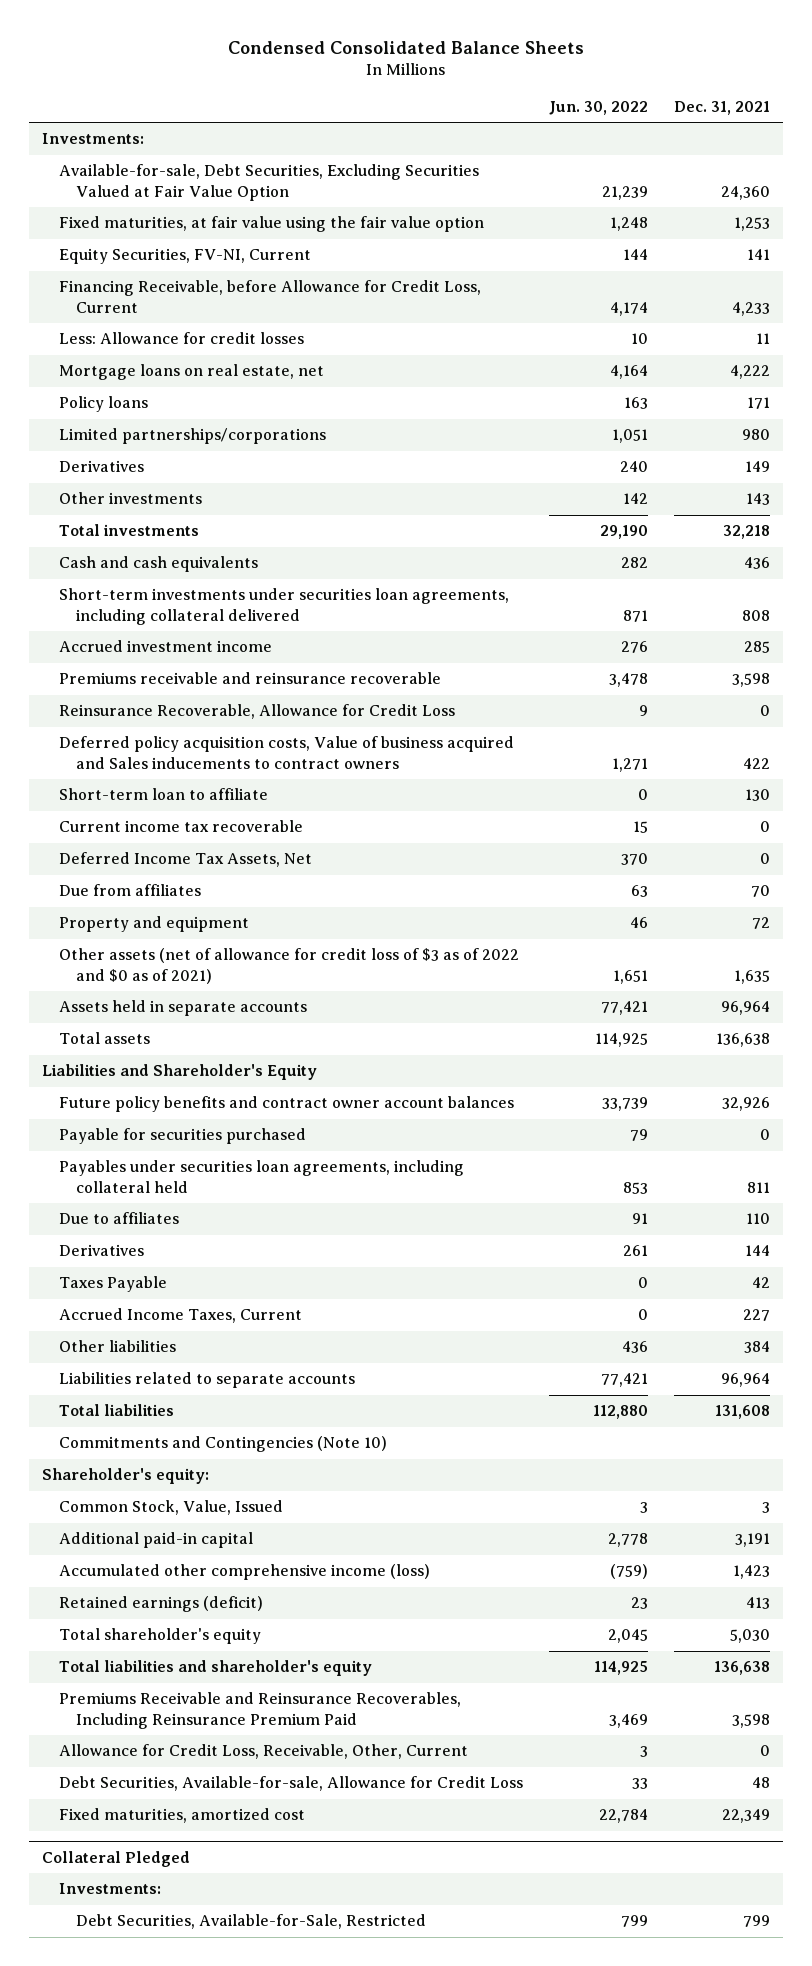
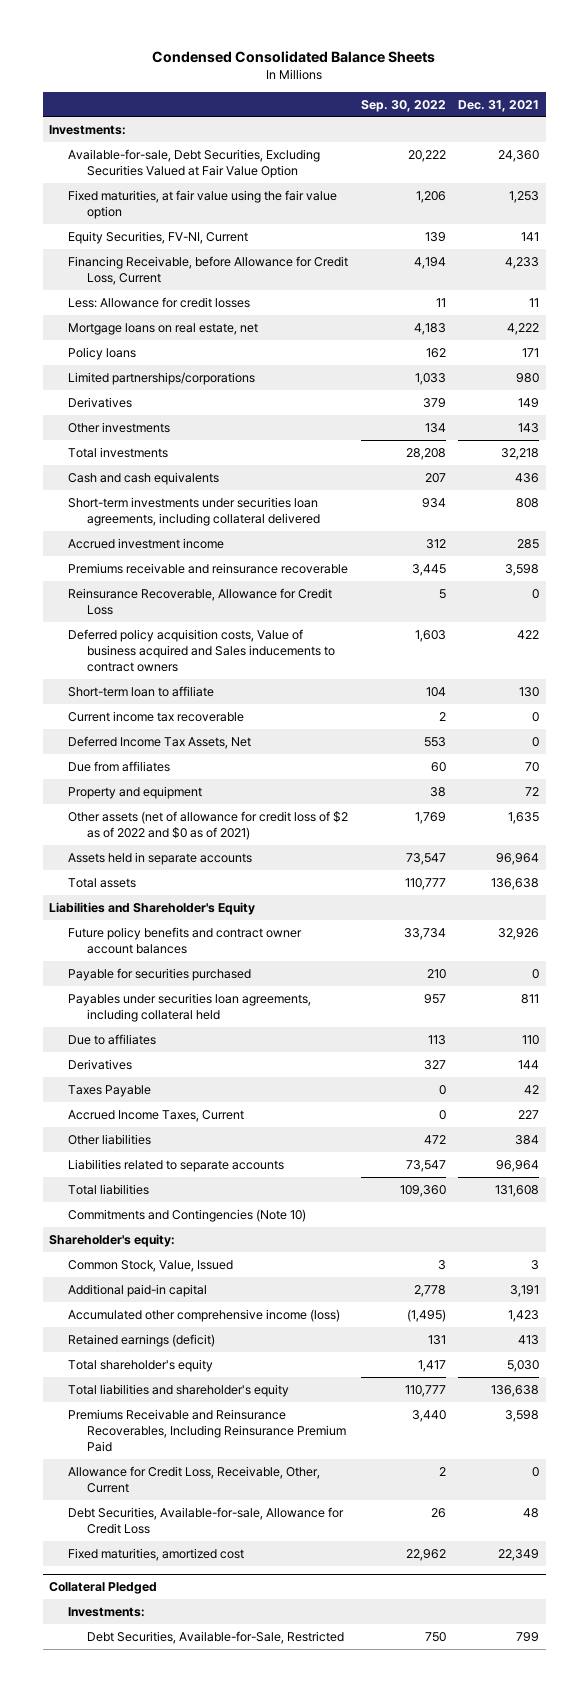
[549,100,649,115] Jun. 30, 2022 -> none
none -> [360,99,446,112] Sep. 30, 2022
[59,948,520,984] Other assets (net of allowance for credit loss of $3 as of 2022 and $0 as of 2021) -> [68,810,349,841] Other assets (net of allowance for credit loss of $2 as of 2022 and $0 as of 2021)

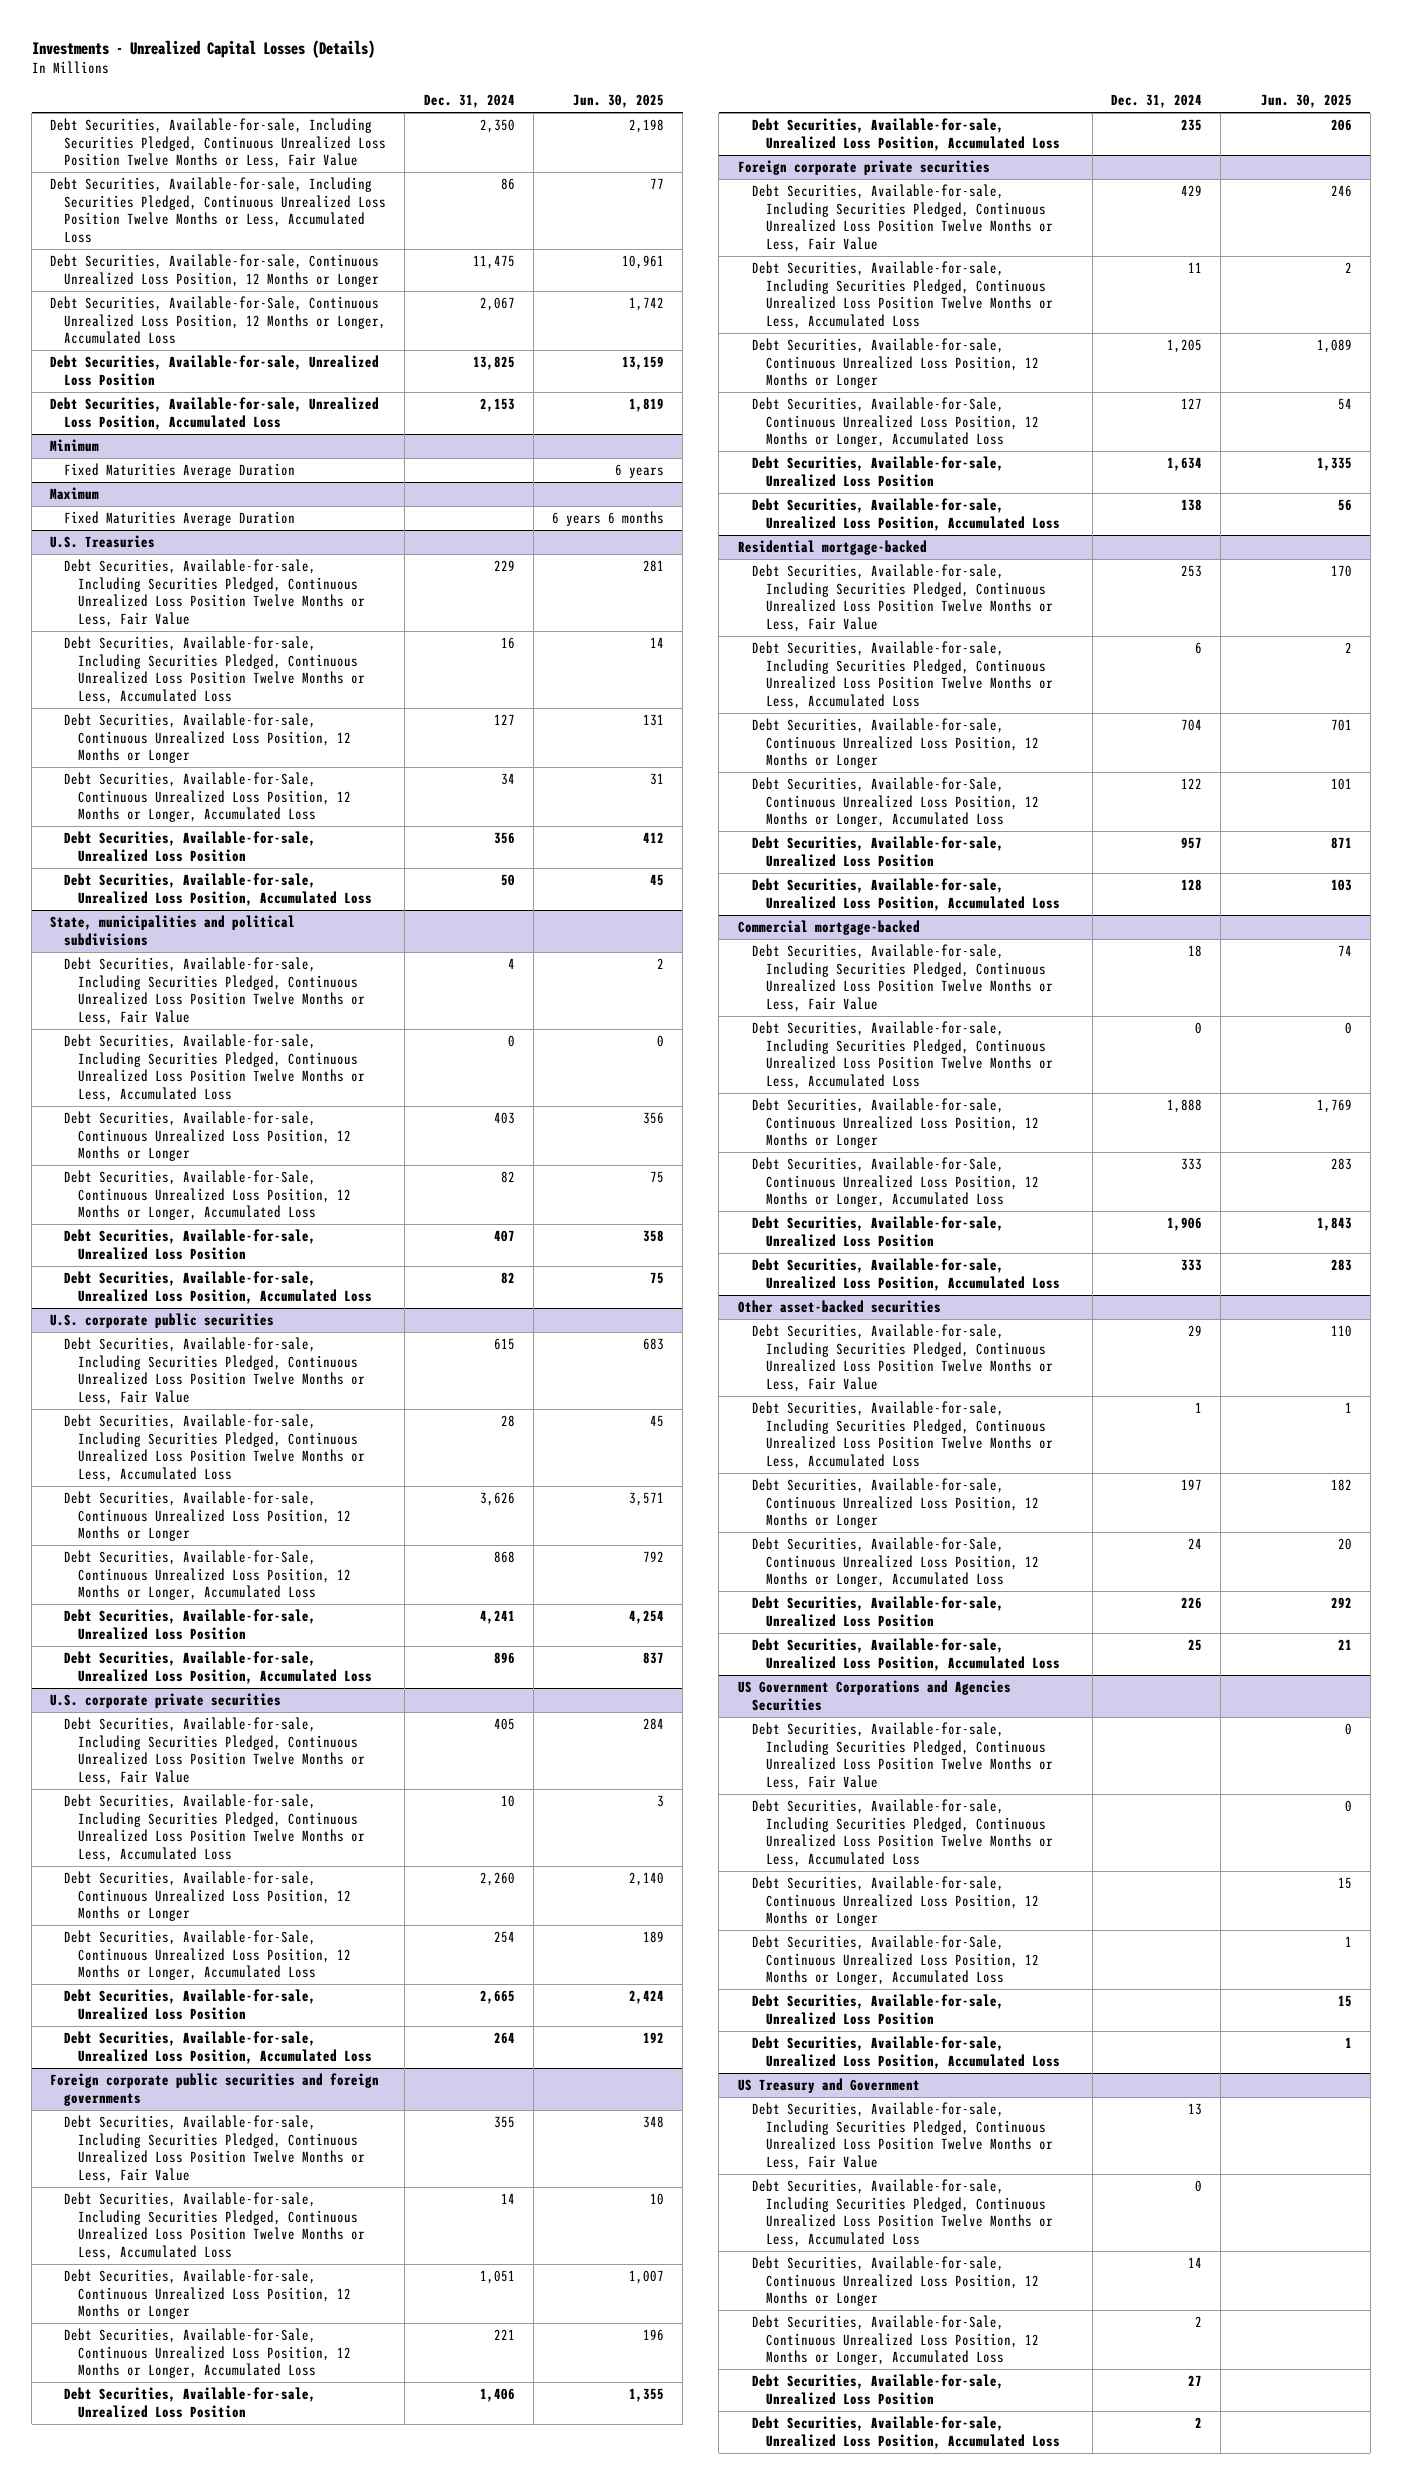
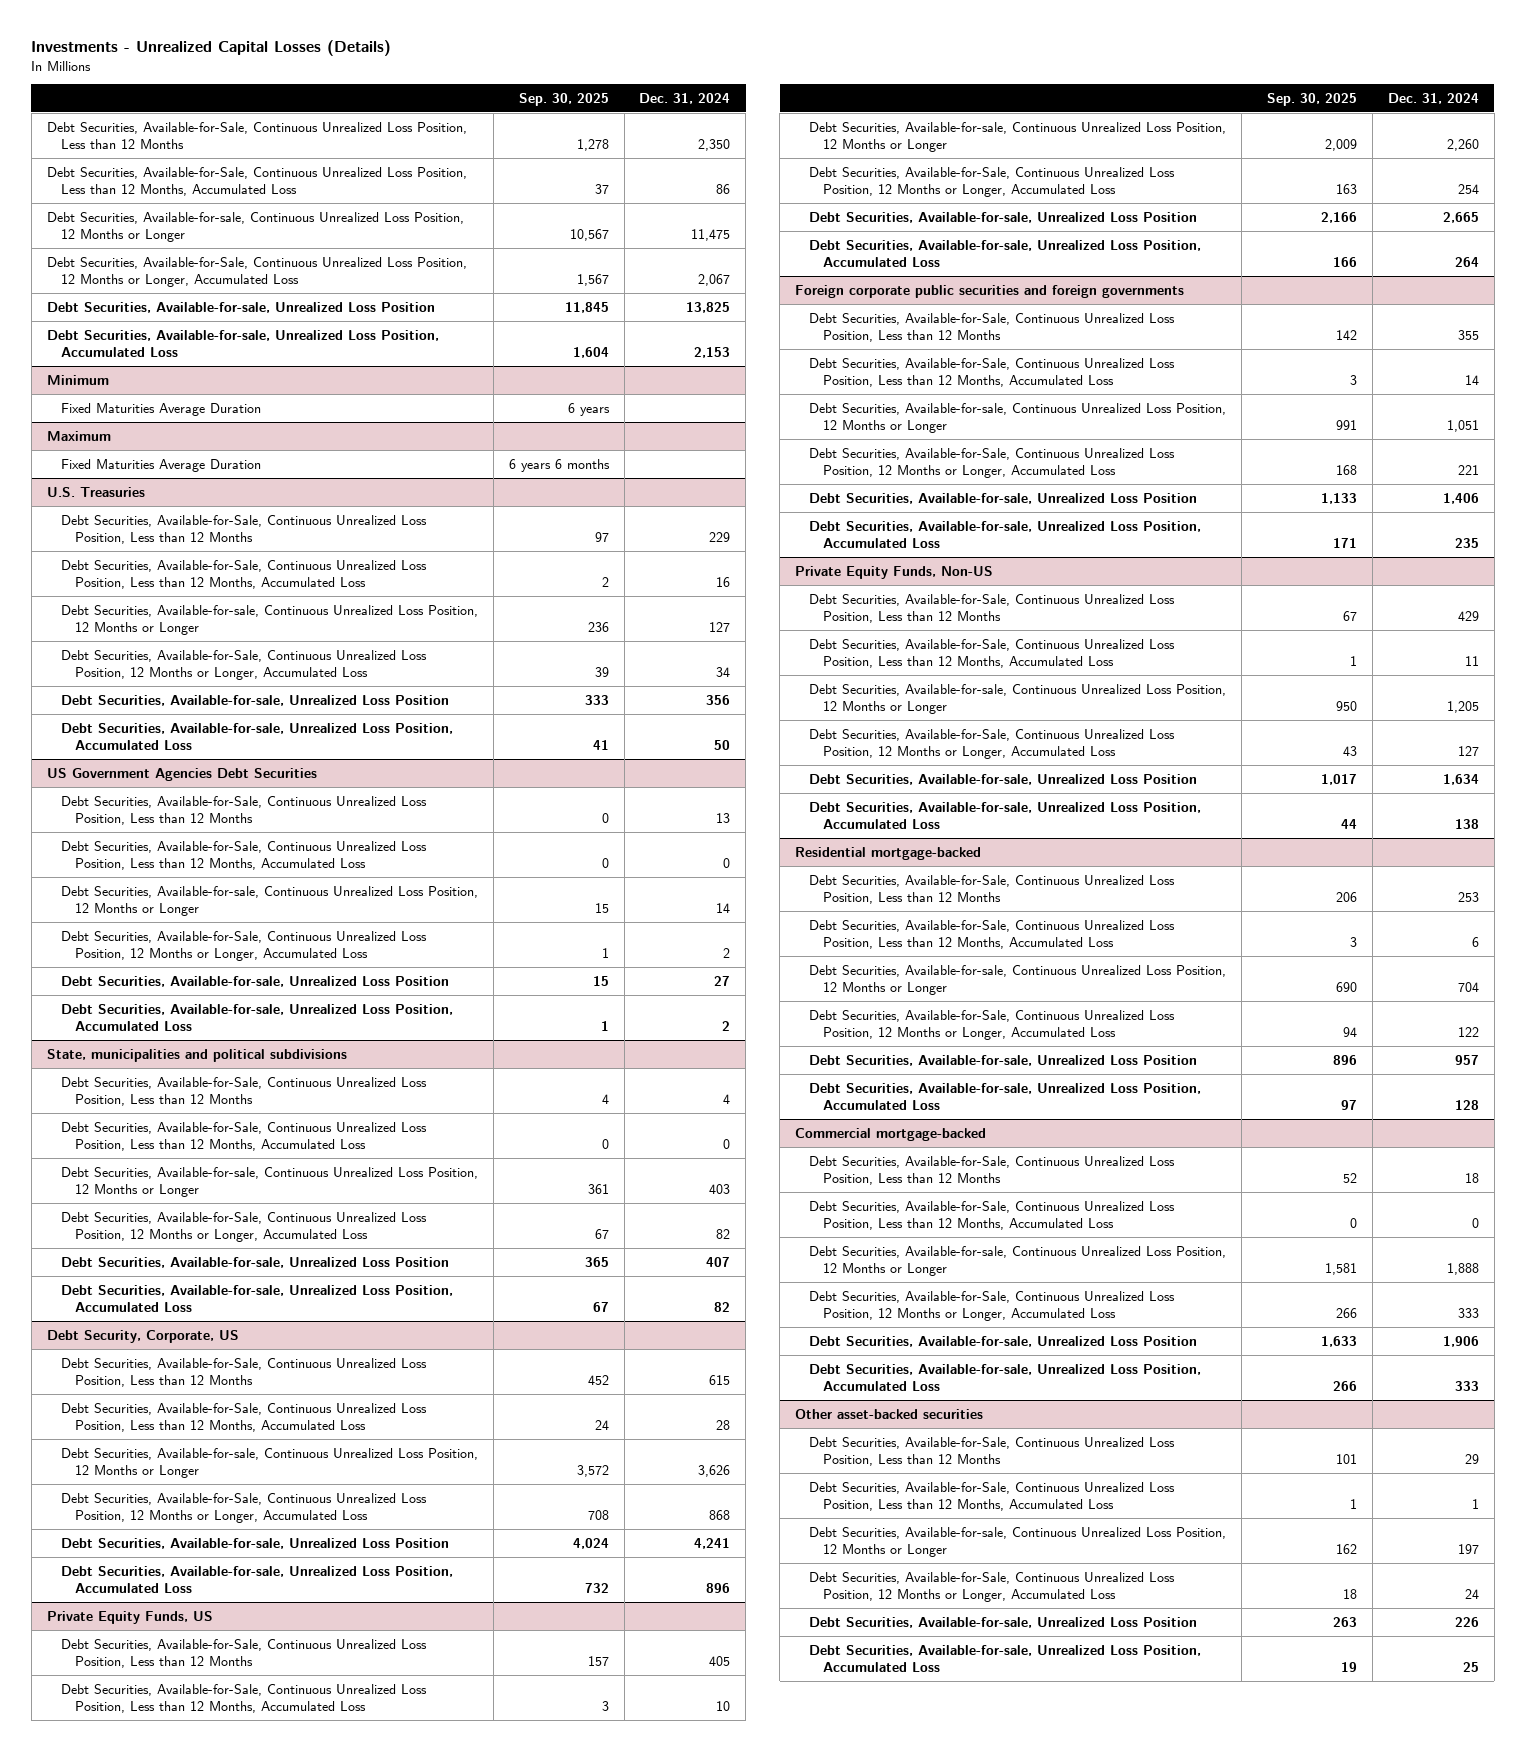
[573,93,665,108] Jun. 30, 2025 -> none
none -> [518,92,609,106] Sep. 30, 2025
[50,118,387,169] Debt Securities, Available-for-sale, Including Securities Pledged, Continuous Unrealized Loss Position Twelve Months or Less, Fair Value -> [46,121,467,149] Debt Securities, Available-for-Sale, Continuous Unrealized Loss Position, Less than 12 Months
[50,177,387,243] Debt Securities, Available-for-sale, Including Securities Pledged, Continuous Unrealized Loss Position Twelve Months or Less, Accumulated Loss -> [46,166,467,196] Debt Securities, Available-for-Sale, Continuous Unrealized Loss Position, Less than 12 Months, Accumulated Loss
[64,559,366,627] Debt Securities, Available-for-sale, Including Securities Pledged, Continuous Unrealized Loss Position Twelve Months or Less, Fair Value -> [60,514,427,544] Debt Securities, Available-for-Sale, Continuous Unrealized Loss Position, Less than 12 Months
[64,636,366,704] Debt Securities, Available-for-sale, Including Securities Pledged, Continuous Unrealized Loss Position Twelve Months or Less, Accumulated Loss -> [60,559,427,589] Debt Securities, Available-for-Sale, Continuous Unrealized Loss Position, Less than 12 Months, Accumulated Loss
none -> [46,767,317,781] US Government Agencies Debt Securities
none -> [60,795,427,825] Debt Securities, Available-for-Sale, Continuous Unrealized Loss Position, Less than 12 Months
none -> [60,840,427,870] Debt Securities, Available-for-Sale, Continuous Unrealized Loss Position, Less than 12 Months, Accumulated Loss
none -> [60,885,478,916] Debt Securities, Available-for-sale, Continuous Unrealized Loss Position, 12 Months or Longer
none -> [60,930,427,961] Debt Securities, Available-for-Sale, Continuous Unrealized Loss Position, 12 Months or Longer, Accumulated Loss
none -> [60,975,449,987] Debt Securities, Available-for-sale, Unrealized Loss Position
none -> [60,1003,453,1031] Debt Securities, Available-for-sale, Unrealized Loss Position, Accumulated Loss
[64,957,366,1025] Debt Securities, Available-for-sale, Including Securities Pledged, Continuous Unrealized Loss Position Twelve Months or Less, Fair Value -> [60,1076,427,1106] Debt Securities, Available-for-Sale, Continuous Unrealized Loss Position, Less than 12 Months
[64,1034,366,1102] Debt Securities, Available-for-sale, Including Securities Pledged, Continuous Unrealized Loss Position Twelve Months or Less, Accumulated Loss -> [60,1121,427,1151] Debt Securities, Available-for-Sale, Continuous Unrealized Loss Position, Less than 12 Months, Accumulated Loss
[50,1313,275,1329] U.S. corporate public securities -> none
none -> [46,1329,239,1343] Debt Security, Corporate, US
[64,1337,366,1405] Debt Securities, Available-for-sale, Including Securities Pledged, Continuous Unrealized Loss Position Twelve Months or Less, Fair Value -> [60,1357,427,1387] Debt Securities, Available-for-Sale, Continuous Unrealized Loss Position, Less than 12 Months
[64,1414,366,1482] Debt Securities, Available-for-sale, Including Securities Pledged, Continuous Unrealized Loss Position Twelve Months or Less, Accumulated Loss -> [60,1402,427,1432] Debt Securities, Available-for-Sale, Continuous Unrealized Loss Position, Less than 12 Months, Accumulated Loss
[50,1693,282,1709] U.S. corporate private securities -> none
none -> [46,1610,213,1624] Private Equity Funds, US
[64,1717,366,1785] Debt Securities, Available-for-sale, Including Securities Pledged, Continuous Unrealized Loss Position Twelve Months or Less, Fair Value -> [60,1638,427,1668] Debt Securities, Available-for-Sale, Continuous Unrealized Loss Position, Less than 12 Months
[64,1794,366,1862] Debt Securities, Available-for-sale, Including Securities Pledged, Continuous Unrealized Loss Position Twelve Months or Less, Accumulated Loss -> [60,1683,427,1713] Debt Securities, Available-for-Sale, Continuous Unrealized Loss Position, Less than 12 Months, Accumulated Loss
[64,2115,366,2183] Debt Securities, Available-for-sale, Including Securities Pledged, Continuous Unrealized Loss Position Twelve Months or Less, Fair Value -> [809,312,1176,342] Debt Securities, Available-for-Sale, Continuous Unrealized Loss Position, Less than 12 Months
[64,2192,366,2260] Debt Securities, Available-for-sale, Including Securities Pledged, Continuous Unrealized Loss Position Twelve Months or Less, Accumulated Loss -> [809,357,1176,387] Debt Securities, Available-for-Sale, Continuous Unrealized Loss Position, Less than 12 Months, Accumulated Loss
[737,160,990,176] Foreign corporate private securities -> none
none -> [795,565,994,579] Private Equity Funds, Non-US
[751,184,1053,252] Debt Securities, Available-for-sale, Including Securities Pledged, Continuous Unrealized Loss Position Twelve Months or Less, Fair Value -> [809,593,1176,623] Debt Securities, Available-for-Sale, Continuous Unrealized Loss Position, Less than 12 Months
[751,261,1053,329] Debt Securities, Available-for-sale, Including Securities Pledged, Continuous Unrealized Loss Position Twelve Months or Less, Accumulated Loss -> [809,638,1176,668] Debt Securities, Available-for-Sale, Continuous Unrealized Loss Position, Less than 12 Months, Accumulated Loss
[751,564,1053,632] Debt Securities, Available-for-sale, Including Securities Pledged, Continuous Unrealized Loss Position Twelve Months or Less, Fair Value -> [809,874,1176,904] Debt Securities, Available-for-Sale, Continuous Unrealized Loss Position, Less than 12 Months
[751,641,1053,709] Debt Securities, Available-for-sale, Including Securities Pledged, Continuous Unrealized Loss Position Twelve Months or Less, Accumulated Loss -> [809,919,1176,949] Debt Securities, Available-for-Sale, Continuous Unrealized Loss Position, Less than 12 Months, Accumulated Loss
[751,944,1053,1012] Debt Securities, Available-for-sale, Including Securities Pledged, Continuous Unrealized Loss Position Twelve Months or Less, Fair Value -> [809,1155,1176,1185] Debt Securities, Available-for-Sale, Continuous Unrealized Loss Position, Less than 12 Months
[751,1021,1053,1089] Debt Securities, Available-for-sale, Including Securities Pledged, Continuous Unrealized Loss Position Twelve Months or Less, Accumulated Loss -> [809,1200,1176,1230] Debt Securities, Available-for-Sale, Continuous Unrealized Loss Position, Less than 12 Months, Accumulated Loss
[751,1324,1053,1392] Debt Securities, Available-for-sale, Including Securities Pledged, Continuous Unrealized Loss Position Twelve Months or Less, Fair Value -> [809,1436,1176,1466] Debt Securities, Available-for-Sale, Continuous Unrealized Loss Position, Less than 12 Months
[751,1401,1053,1469] Debt Securities, Available-for-sale, Including Securities Pledged, Continuous Unrealized Loss Position Twelve Months or Less, Accumulated Loss -> [809,1481,1176,1511] Debt Securities, Available-for-Sale, Continuous Unrealized Loss Position, Less than 12 Months, Accumulated Loss
[737,1680,1011,1711] US Government Corporations and Agencies Securities -> none
[751,1722,1053,1790] Debt Securities, Available-for-sale, Including Securities Pledged, Continuous Unrealized Loss Position Twelve Months or Less, Fair Value -> none
[751,1799,1053,1867] Debt Securities, Available-for-sale, Including Securities Pledged, Continuous Unrealized Loss Position Twelve Months or Less, Accumulated Loss -> none
[751,1876,1039,1927] Debt Securities, Available-for-sale, Continuous Unrealized Loss Position, 12 Months or Longer -> none
[751,1935,1039,1986] Debt Securities, Available-for-Sale, Continuous Unrealized Loss Position, 12 Months or Longer, Accumulated Loss -> none
[751,1994,1004,2025] Debt Securities, Available-for-sale, Unrealized Loss Position -> none
[751,2036,1060,2069] Debt Securities, Available-for-sale, Unrealized Loss Position, Accumulated Loss -> none
[737,2078,920,2094] US Treasury and Government -> none
[751,2102,1053,2170] Debt Securities, Available-for-sale, Including Securities Pledged, Continuous Unrealized Loss Position Twelve Months or Less, Fair Value -> none
[751,2179,1053,2247] Debt Securities, Available-for-sale, Including Securities Pledged, Continuous Unrealized Loss Position Twelve Months or Less, Accumulated Loss -> none
[751,2256,1039,2307] Debt Securities, Available-for-sale, Continuous Unrealized Loss Position, 12 Months or Longer -> none
[751,2315,1039,2366] Debt Securities, Available-for-Sale, Continuous Unrealized Loss Position, 12 Months or Longer, Accumulated Loss -> none
[751,2374,1004,2405] Debt Securities, Available-for-sale, Unrealized Loss Position -> none
[751,2416,1060,2449] Debt Securities, Available-for-sale, Unrealized Loss Position, Accumulated Loss -> none

